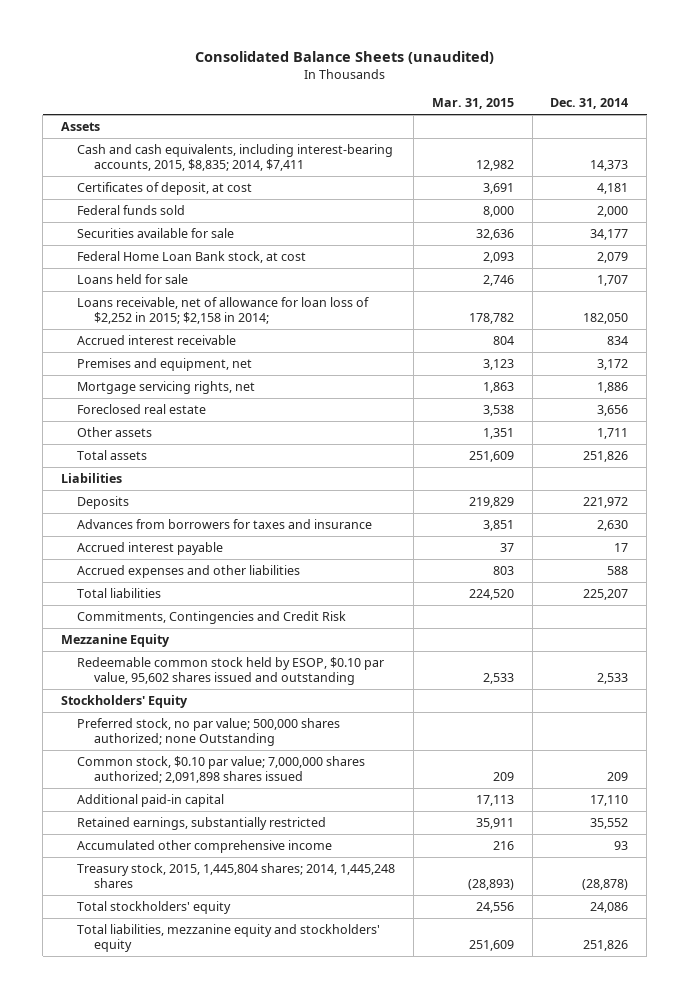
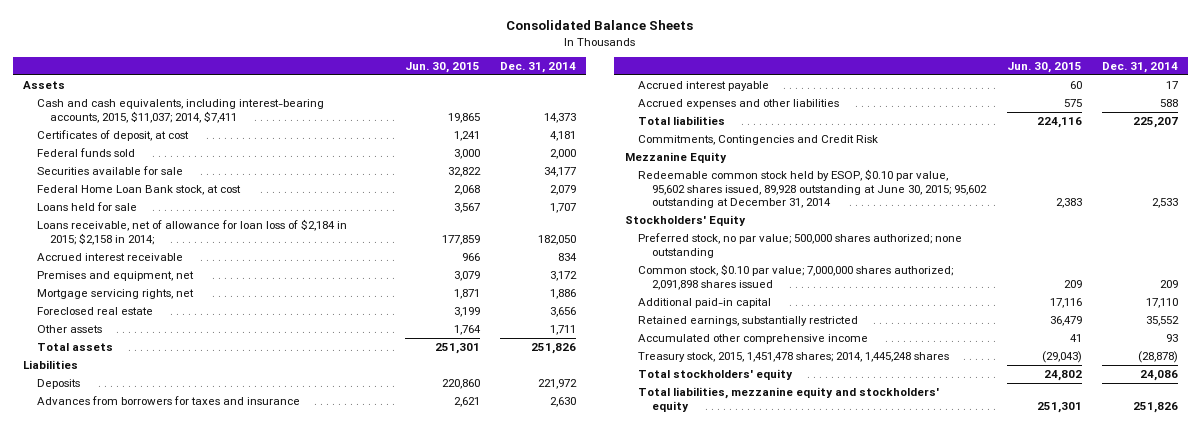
[194,51,494,65] Consolidated Balance Sheets (unaudited) -> [506,20,694,31] Consolidated Balance Sheets
[431,98,514,110] Mar. 31, 2015 -> none
none -> [404,61,480,73] Jun. 30, 2015
[77,143,394,172] Cash and cash equivalents, including interest-bearing accounts, 2015, $8,835; 2014, $7,411 -> [36,99,324,123] Cash and cash equivalents, including interest-bearing accounts, 2015, $11,037; 2014, $7,411
[77,296,370,325] Loans receivable, net of allowance for loan loss of $2,252 in 2015; $2,158 in 2014; -> [36,219,347,245] Loans receivable, net of allowance for loan loss of $2,184 in 2015; $2,158 in 2014;
[77,656,385,686] Redeemable common stock held by ESOP, $0.10 par value, 95,602 shares issued and outstanding -> [638,169,988,209] Redeemable common stock held by ESOP, $0.10 par value, 95,602 shares issued, 89,928 outstanding at June 30, 2015; 95,602 outstanding at December 31, 2014
[77,717,341,747] Preferred stock, no par value; 500,000 shares authorized; none Outstanding -> [638,233,963,258] Preferred stock, no par value; 500,000 shares authorized; none outstanding
[77,862,396,889] Treasury stock, 2015, 1,445,804 shares; 2014, 1,445,248 shares -> [638,352,950,363] Treasury stock, 2015, 1,451,478 shares; 2014, 1,445,248 shares

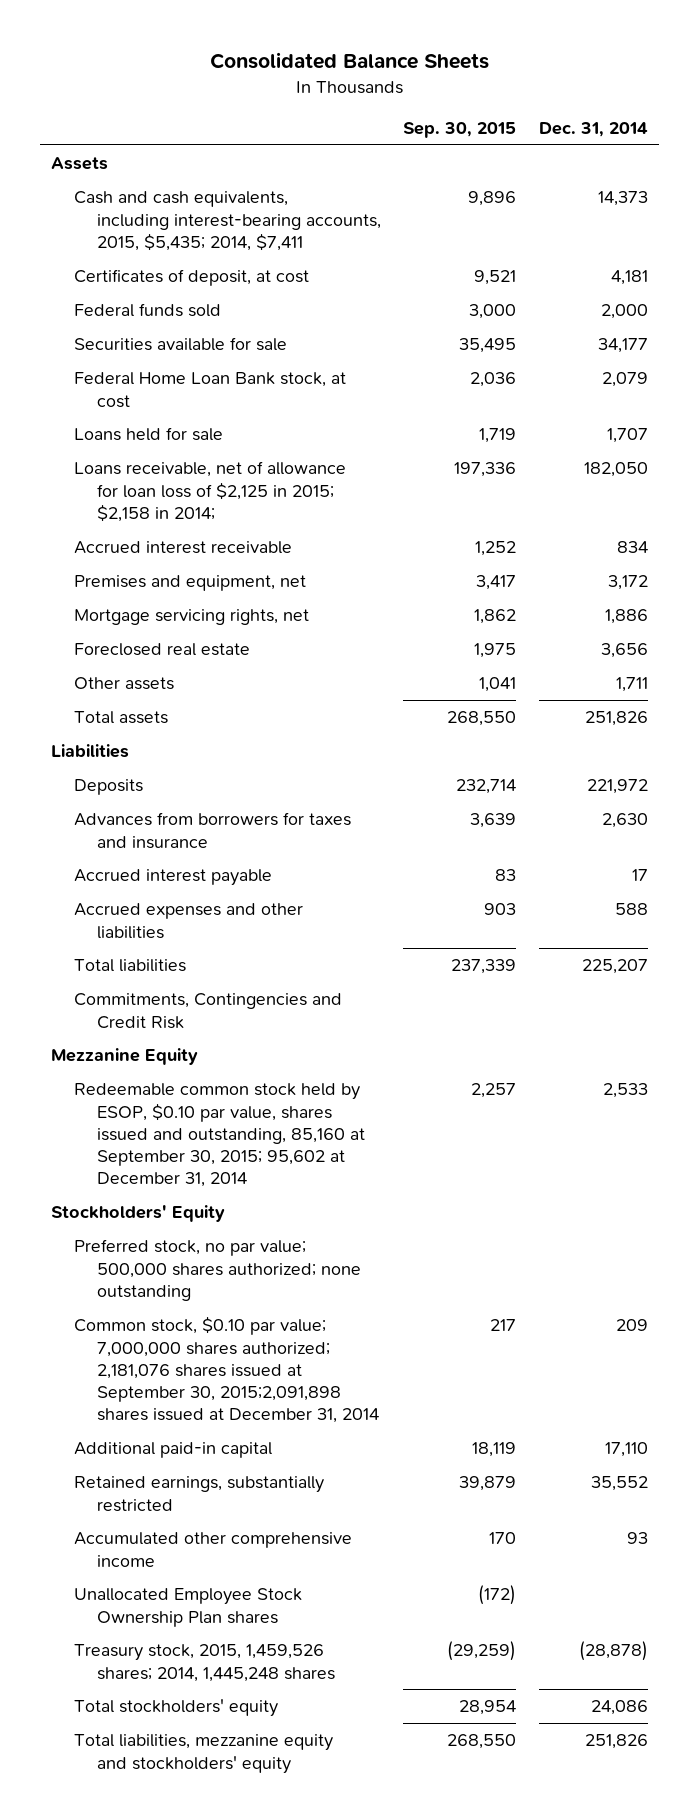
[404,61,480,73] Jun. 30, 2015 -> none
none -> [403,121,517,138] Sep. 30, 2015
[36,99,324,123] Cash and cash equivalents, including interest-bearing accounts, 2015, $11,037; 2014, $7,411 -> [74,191,381,251] Cash and cash equivalents, including interest-bearing accounts, 2015, $5,435; 2014, $7,411
[36,219,347,245] Loans receivable, net of allowance for loan loss of $2,184 in 2015; $2,158 in 2014; -> [74,461,347,522] Loans receivable, net of allowance for loan loss of $2,125 in 2015; $2,158 in 2014;
[638,169,988,209] Redeemable common stock held by ESOP, $0.10 par value, 95,602 shares issued, 89,928 outstanding at June 30, 2015; 95,602 outstanding at December 31, 2014 -> [74,1083,365,1188] Redeemable common stock held by ESOP, $0.10 par value, shares issued and outstanding, 85,160 at September 30, 2015; 95,602 at December 31, 2014
[638,264,954,290] Common stock, $0.10 par value; 7,000,000 shares authorized; 2,091,898 shares issued -> [74,1316,379,1424] Common stock, $0.10 par value; 7,000,000 shares authorized; 2,181,076 shares issued at September 30, 2015;2,091,898 shares issued at December 31, 2014
none -> [74,1588,303,1627] Unallocated Employee Stock Ownership Plan shares
[638,352,950,363] Treasury stock, 2015, 1,451,478 shares; 2014, 1,445,248 shares -> [74,1644,335,1682] Treasury stock, 2015, 1,459,526 shares; 2014, 1,445,248 shares

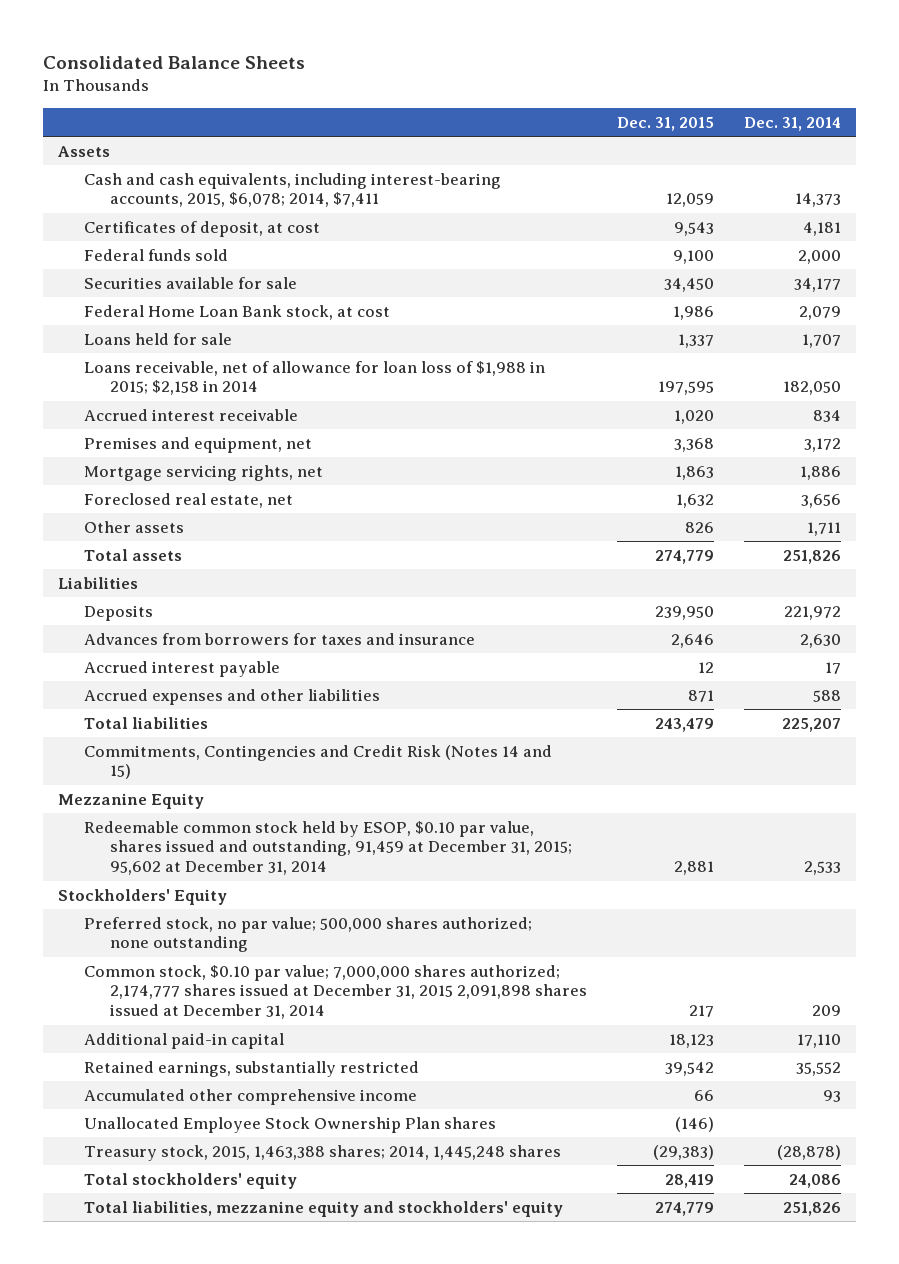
[403,121,517,138] Sep. 30, 2015 -> none
none -> [617,116,715,131] Dec. 31, 2015
[74,191,381,251] Cash and cash equivalents, including interest-bearing accounts, 2015, $5,435; 2014, $7,411 -> [84,172,502,208] Cash and cash equivalents, including interest-bearing accounts, 2015, $6,078; 2014, $7,411
[74,461,347,522] Loans receivable, net of allowance for loan loss of $2,125 in 2015; $2,158 in 2014; -> [84,360,546,396] Loans receivable, net of allowance for loan loss of $1,988 in 2015; $2,158 in 2014
[74,643,251,657] Foreclosed real estate -> [84,492,294,508] Foreclosed real estate, net
[74,993,343,1029] Commitments, Contingencies and Credit Risk -> [84,744,553,780] Commitments, Contingencies and Credit Risk (Notes 14 and 15)
[74,1083,365,1188] Redeemable common stock held by ESOP, $0.10 par value, shares issued and outstanding, 85,160 at September 30, 2015; 95,602 at December 31, 2014 -> [84,820,573,876] Redeemable common stock held by ESOP, $0.10 par value, shares issued and outstanding, 91,459 at December 31, 2015; 95,602 at December 31, 2014
[74,1316,379,1424] Common stock, $0.10 par value; 7,000,000 shares authorized; 2,181,076 shares issued at September 30, 2015;2,091,898 shares issued at December 31, 2014 -> [84,964,588,1020] Common stock, $0.10 par value; 7,000,000 shares authorized; 2,174,777 shares issued at December 31, 2015 2,091,898 shares issued at December 31, 2014
[74,1644,335,1682] Treasury stock, 2015, 1,459,526 shares; 2014, 1,445,248 shares -> [84,1144,562,1161] Treasury stock, 2015, 1,463,388 shares; 2014, 1,445,248 shares

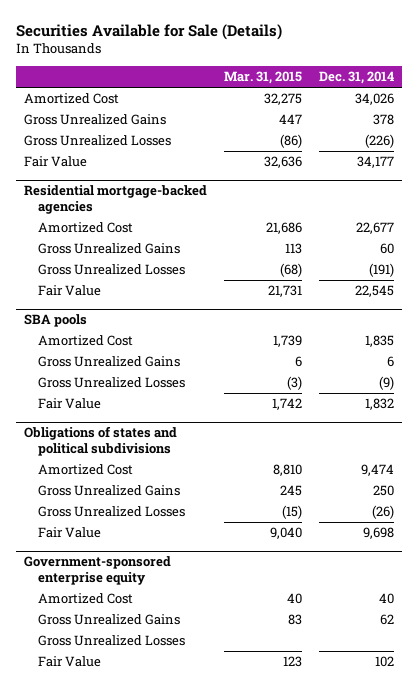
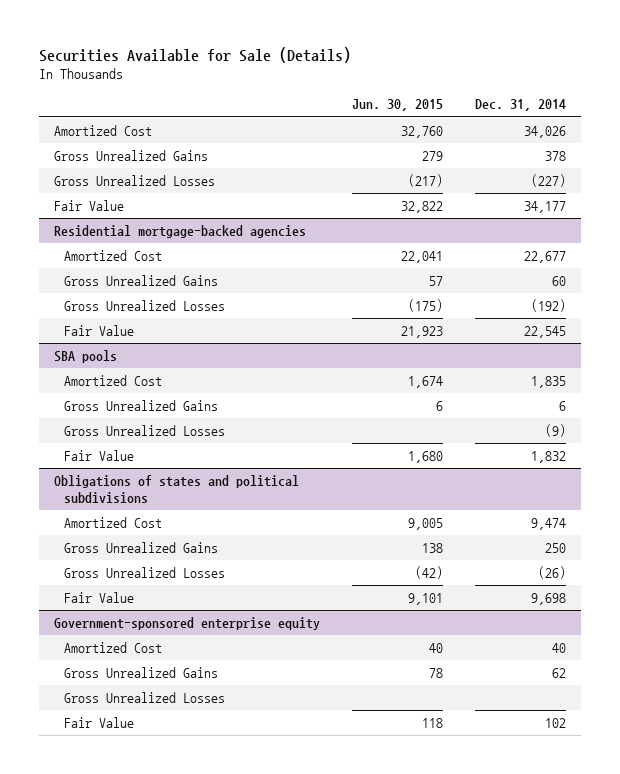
[223,71,302,85] Mar. 31, 2015 -> none
none -> [351,99,443,112] Jun. 30, 2015
[364,134,394,149] (226) -> [530,173,566,187] (227)
[368,263,394,278] (191) -> [530,298,566,312] (192)

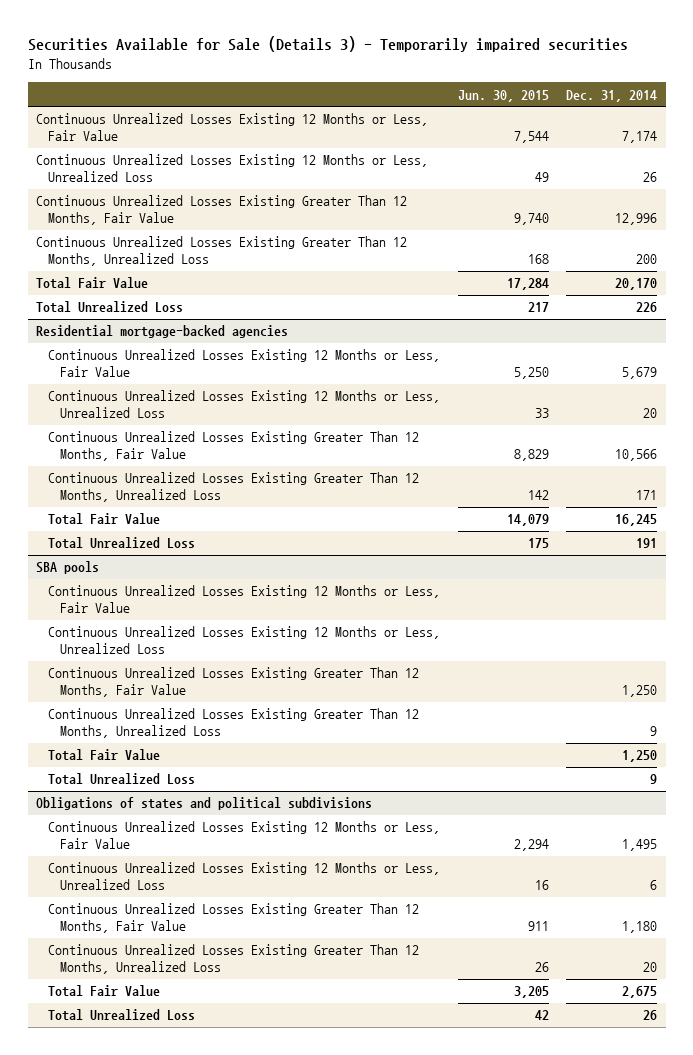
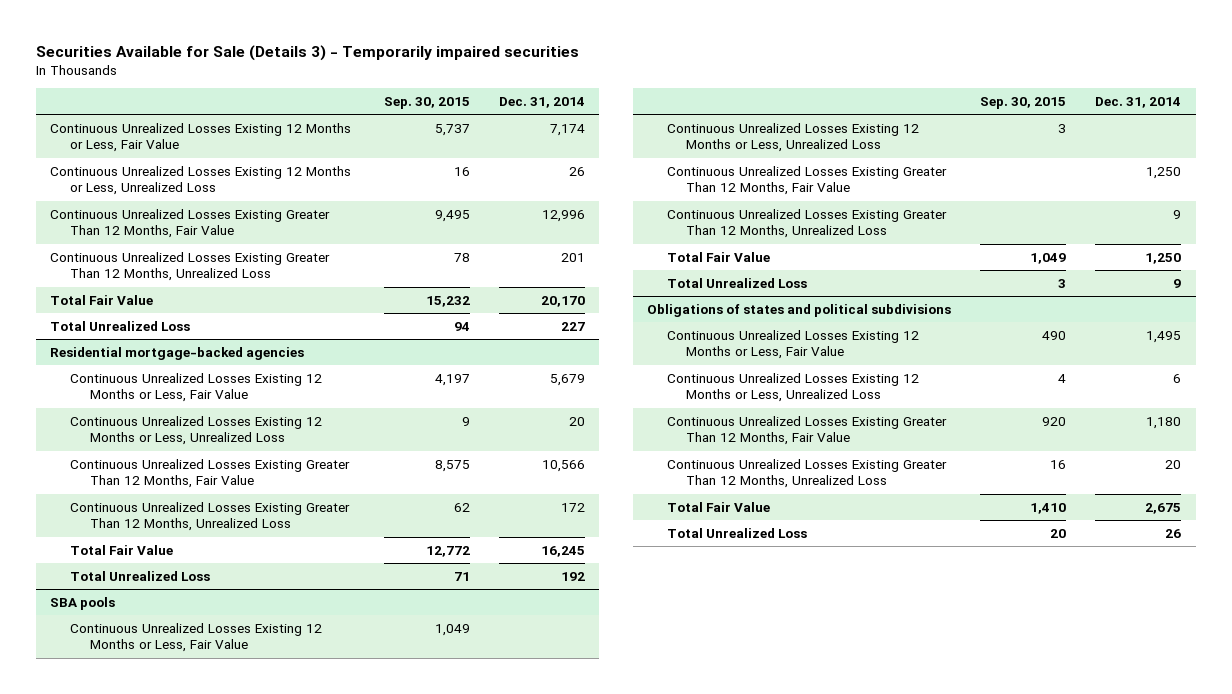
[457,89,549,102] Jun. 30, 2015 -> none
none -> [383,96,470,109] Sep. 30, 2015
[635,254,657,265] 200 -> [560,252,585,262] 201
[635,302,657,313] 226 -> [560,321,585,331] 227
[635,490,657,501] 171 -> [560,502,585,512] 172
[635,538,657,549] 191 -> [560,571,585,581] 192

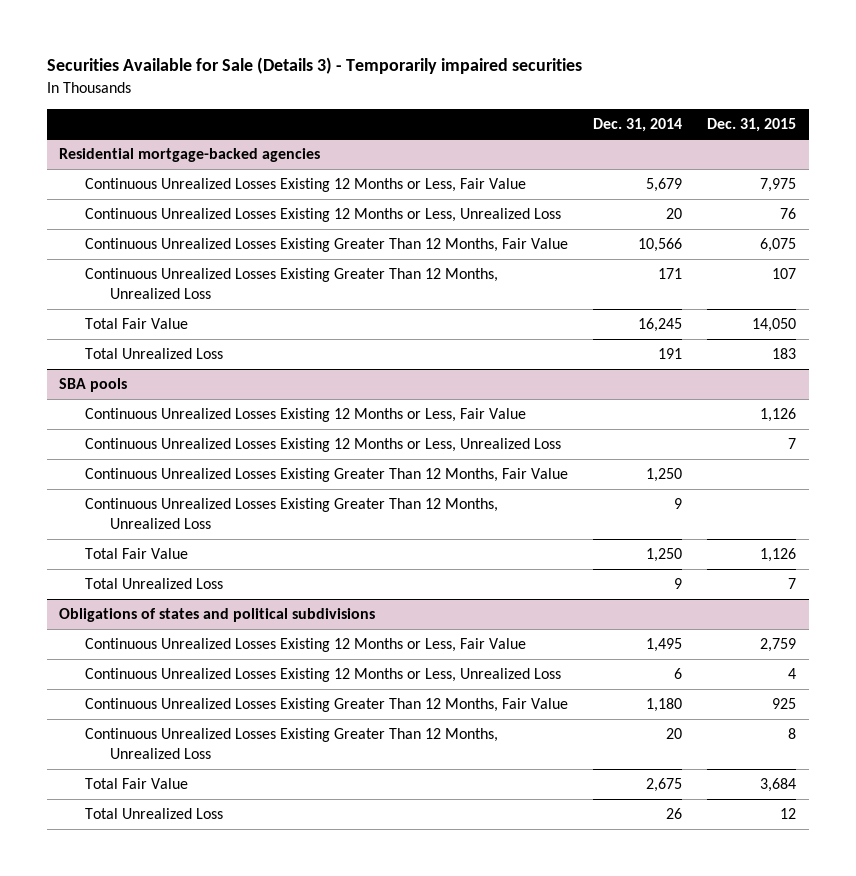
[383,96,470,109] Sep. 30, 2015 -> none
none -> [707,117,797,132] Dec. 31, 2015
[50,122,352,153] Continuous Unrealized Losses Existing 12 Months or Less, Fair Value -> none
[50,165,352,196] Continuous Unrealized Losses Existing 12 Months or Less, Unrealized Loss -> none
[50,208,331,239] Continuous Unrealized Losses Existing Greater Than 12 Months, Fair Value -> none
[50,251,331,282] Continuous Unrealized Losses Existing Greater Than 12 Months, Unrealized Loss -> none
[50,294,154,305] Total Fair Value -> none
[50,320,191,331] Total Unrealized Loss -> none
[560,502,585,512] 172 -> [658,267,683,279] 171
[560,571,585,581] 192 -> [658,347,683,359] 191

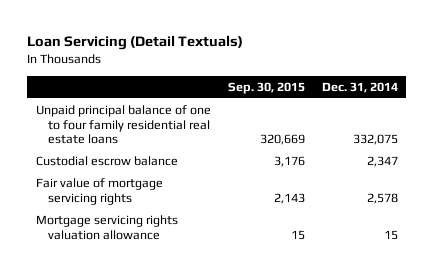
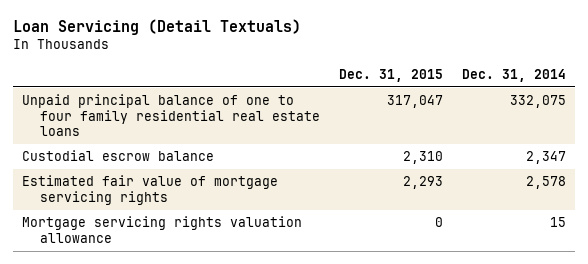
[227,81,305,94] Sep. 30, 2015 -> none
none -> [339,68,444,82] Dec. 31, 2015
[35,178,163,205] Fair value of mortgage servicing rights -> [22,175,279,205] Estimated fair value of mortgage servicing rights

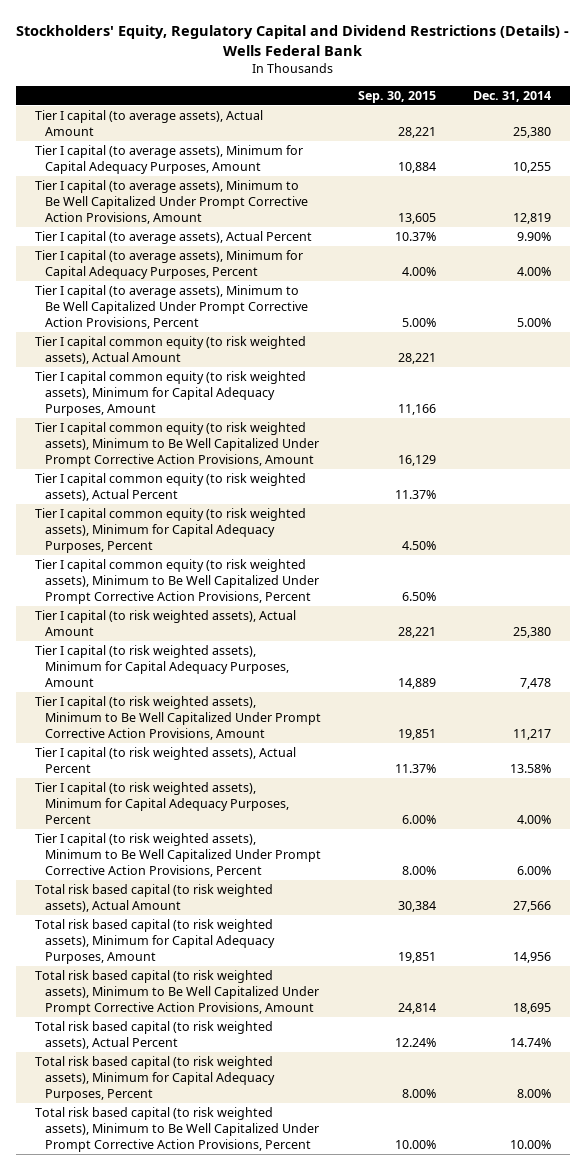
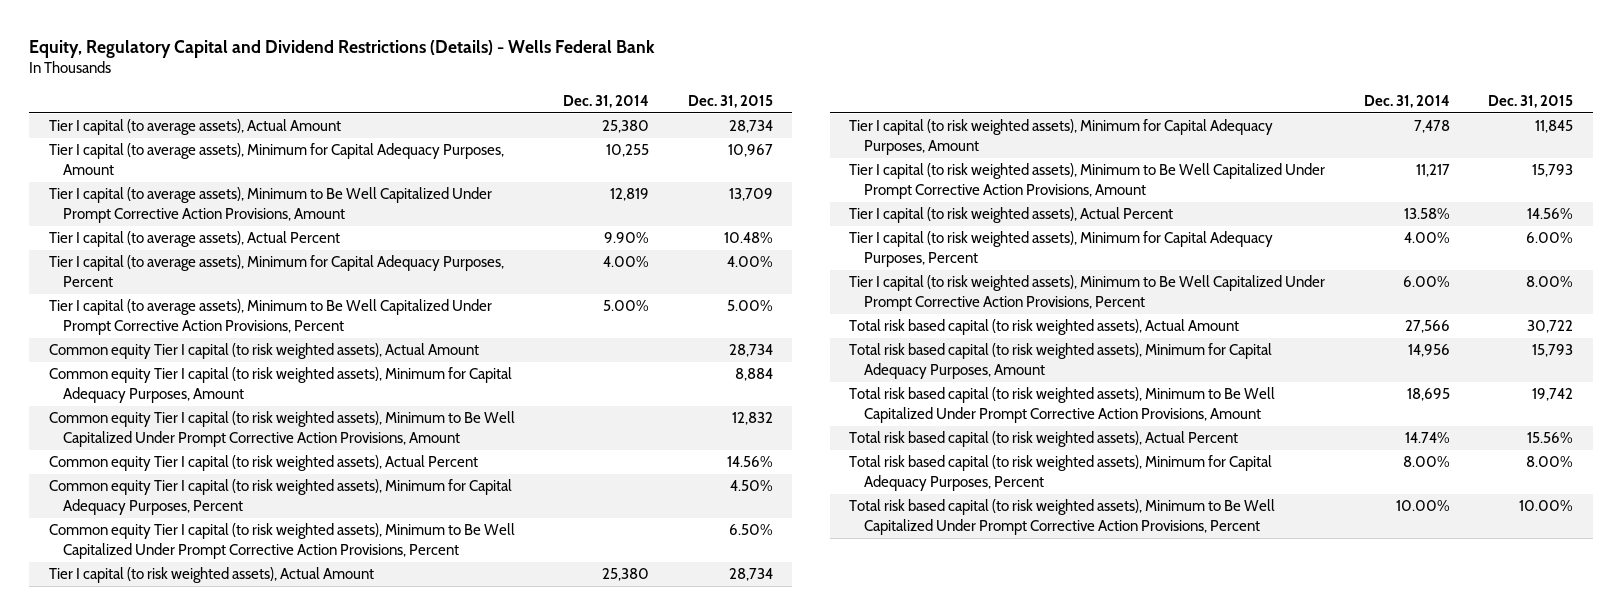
[16,24,570,56] Stockholders' Equity, Regulatory Capital and Dividend Restrictions (Details) - Wells Federal Bank -> [29,39,656,58] Equity, Regulatory Capital and Dividend Restrictions (Details) - Wells Federal Bank
[358,90,437,103] Sep. 30, 2015 -> none
none -> [687,94,773,108] Dec. 31, 2015
[34,336,306,364] Tier I capital common equity (to risk weighted assets), Actual Amount -> [48,343,479,360] Common equity Tier I capital (to risk weighted assets), Actual Amount
[34,371,306,416] Tier I capital common equity (to risk weighted assets), Minimum for Capital Adequacy Purposes, Amount -> [48,367,512,403] Common equity Tier I capital (to risk weighted assets), Minimum for Capital Adequacy Purposes, Amount
[34,422,319,467] Tier I capital common equity (to risk weighted assets), Minimum to Be Well Capitalized Under Prompt Corrective Action Provisions, Amount -> [48,411,515,447] Common equity Tier I capital (to risk weighted assets), Minimum to Be Well Capitalized Under Prompt Corrective Action Provisions, Amount
[34,473,306,501] Tier I capital common equity (to risk weighted assets), Actual Percent -> [48,455,478,472] Common equity Tier I capital (to risk weighted assets), Actual Percent
[34,508,306,553] Tier I capital common equity (to risk weighted assets), Minimum for Capital Adequacy Purposes, Percent -> [48,479,512,515] Common equity Tier I capital (to risk weighted assets), Minimum for Capital Adequacy Purposes, Percent
[34,559,319,604] Tier I capital common equity (to risk weighted assets), Minimum to Be Well Capitalized Under Prompt Corrective Action Provisions, Percent -> [48,523,515,559] Common equity Tier I capital (to risk weighted assets), Minimum to Be Well Capitalized Under Prompt Corrective Action Provisions, Percent

